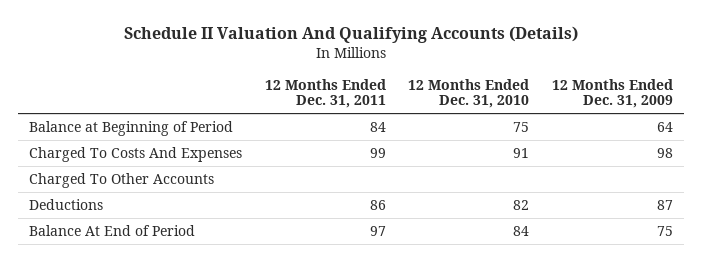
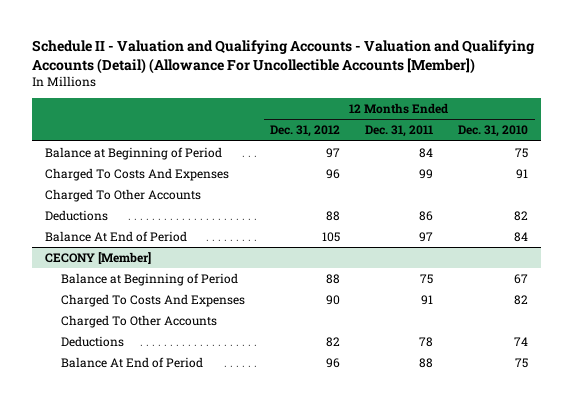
[124,26,579,44] Schedule II Valuation And Qualifying Accounts (Details) -> [32,40,536,74] Schedule II - Valuation and Qualifying Accounts - Valuation and Qualifying Accounts (Detail) (Allowance For Uncollectible Accounts [Member])
[551,78,673,109] 12 Months Ended Dec. 31, 2009 -> none
none -> [270,125,341,138] Dec. 31, 2012
none -> [44,252,151,265] CECONY [Member]
none -> [60,273,238,287] Balance at Beginning of Period
none -> [60,294,245,308] Charged To Costs And Expenses
none -> [60,315,217,329] Charged To Other Accounts
none -> [60,336,124,348] Deductions
none -> [60,357,203,369] Balance At End of Period

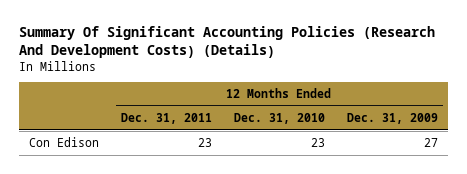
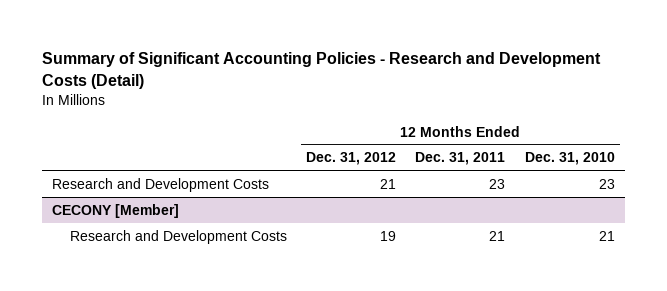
[18,25,435,58] Summary Of Significant Accounting Policies (Research And Development Costs) (Details) -> [42,51,602,89] Summary of Significant Accounting Policies - Research and Development Costs (Detail)
[346,112,438,124] Dec. 31, 2009 -> none
none -> [305,152,396,166] Dec. 31, 2012
[29,137,100,148] Con Edison -> [51,177,269,192] Research and Development Costs
none -> [51,203,179,218] CECONY [Member]
none -> [69,229,287,244] Research and Development Costs

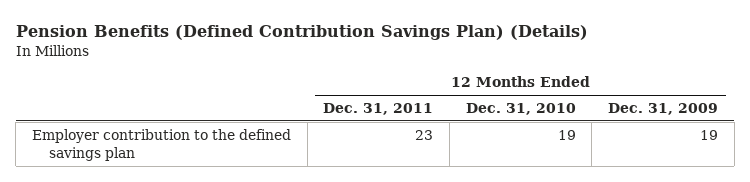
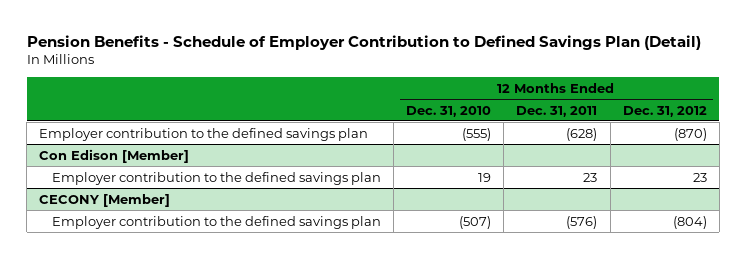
[15,25,588,41] Pension Benefits (Defined Contribution Savings Plan) (Details) -> [26,34,701,50] Pension Benefits - Schedule of Employer Contribution to Defined Savings Plan (Detail)
[607,103,718,116] Dec. 31, 2009 -> none
none -> [622,105,707,117] Dec. 31, 2012
none -> [39,127,369,141] Employer contribution to the defined savings plan
none -> [39,148,190,163] Con Edison [Member]
none -> [39,193,171,207] CECONY [Member]
none -> [52,215,382,229] Employer contribution to the defined savings plan

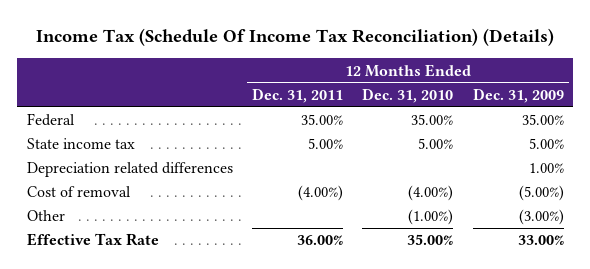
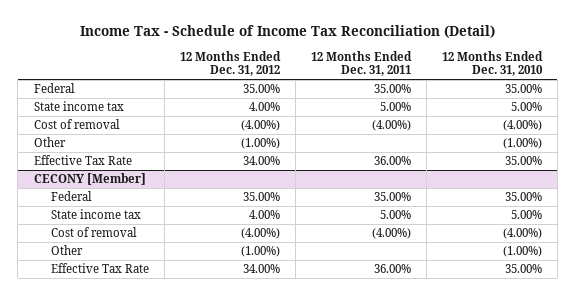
[36,27,555,46] Income Tax (Schedule Of Income Tax Reconciliation) (Details) -> [79,25,495,39] Income Tax - Schedule of Income Tax Reconciliation (Detail)
[472,87,564,103] Dec. 31, 2009 -> none
none -> [179,50,281,77] 12 Months Ended Dec. 31, 2012
[26,162,233,178] Depreciation related differences -> none
none -> [33,173,146,186] CECONY [Member]
none -> [50,191,92,202] Federal
none -> [50,209,141,220] State income tax
none -> [50,227,137,238] Cost of removal
none -> [50,245,83,256] Other
none -> [50,263,149,274] Effective Tax Rate

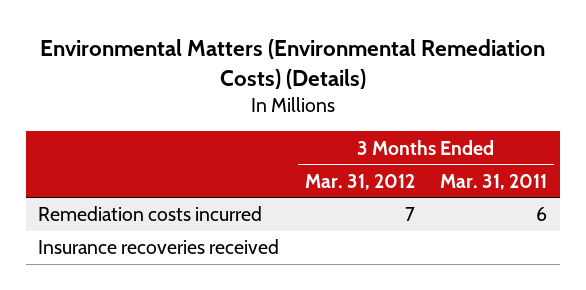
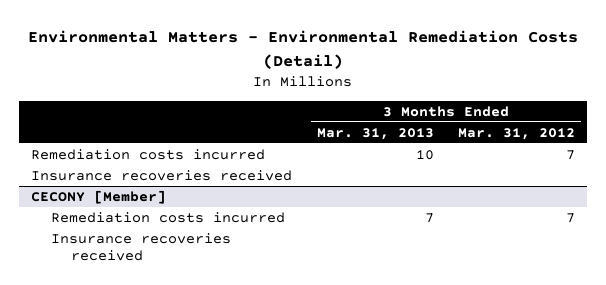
[39,38,545,89] Environmental Matters (Environmental Remediation Costs) (Details) -> [28,30,579,69] Environmental Matters - Environmental Remediation Costs (Detail)
[440,173,548,190] Mar. 31, 2011 -> none
none -> [316,127,434,140] Mar. 31, 2013
none -> [31,189,167,204] CECONY [Member]
none -> [51,211,286,223] Remediation costs incurred
none -> [51,232,232,262] Insurance recoveries received

